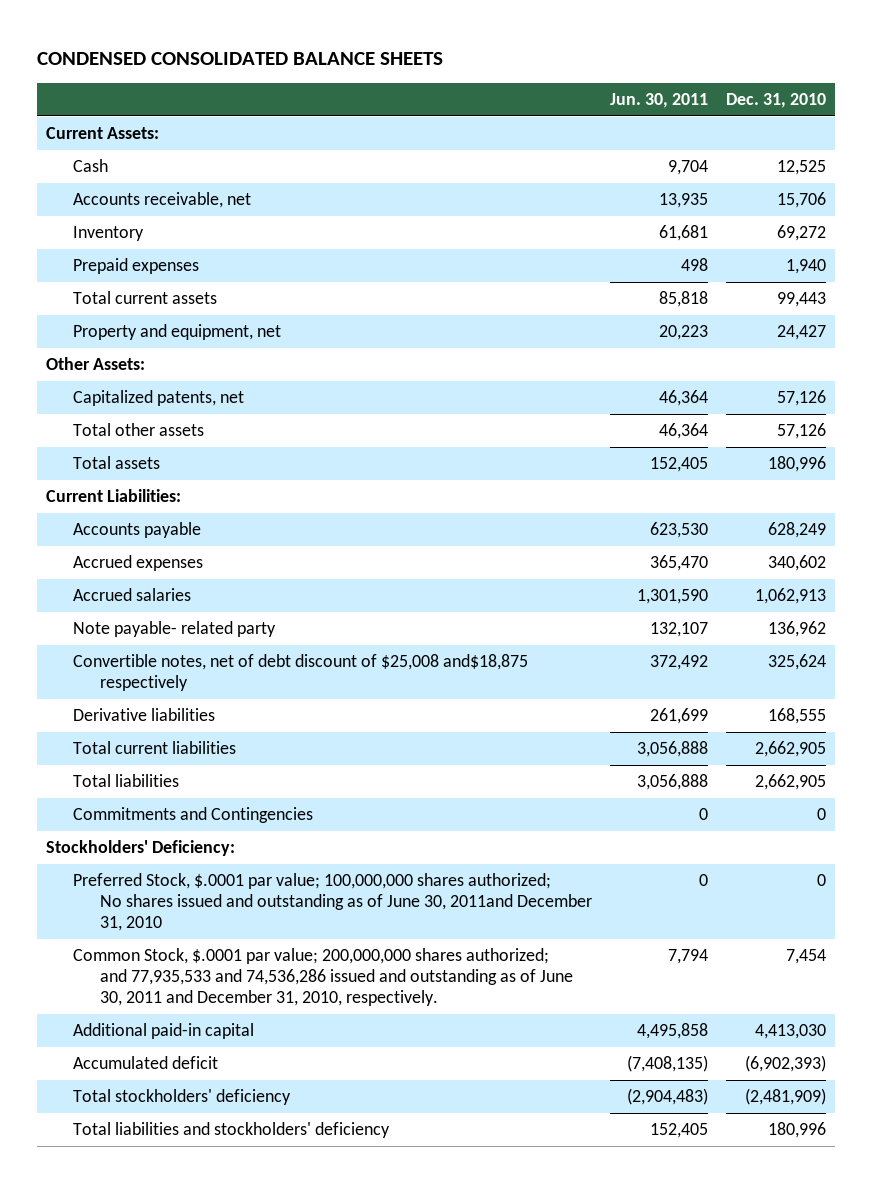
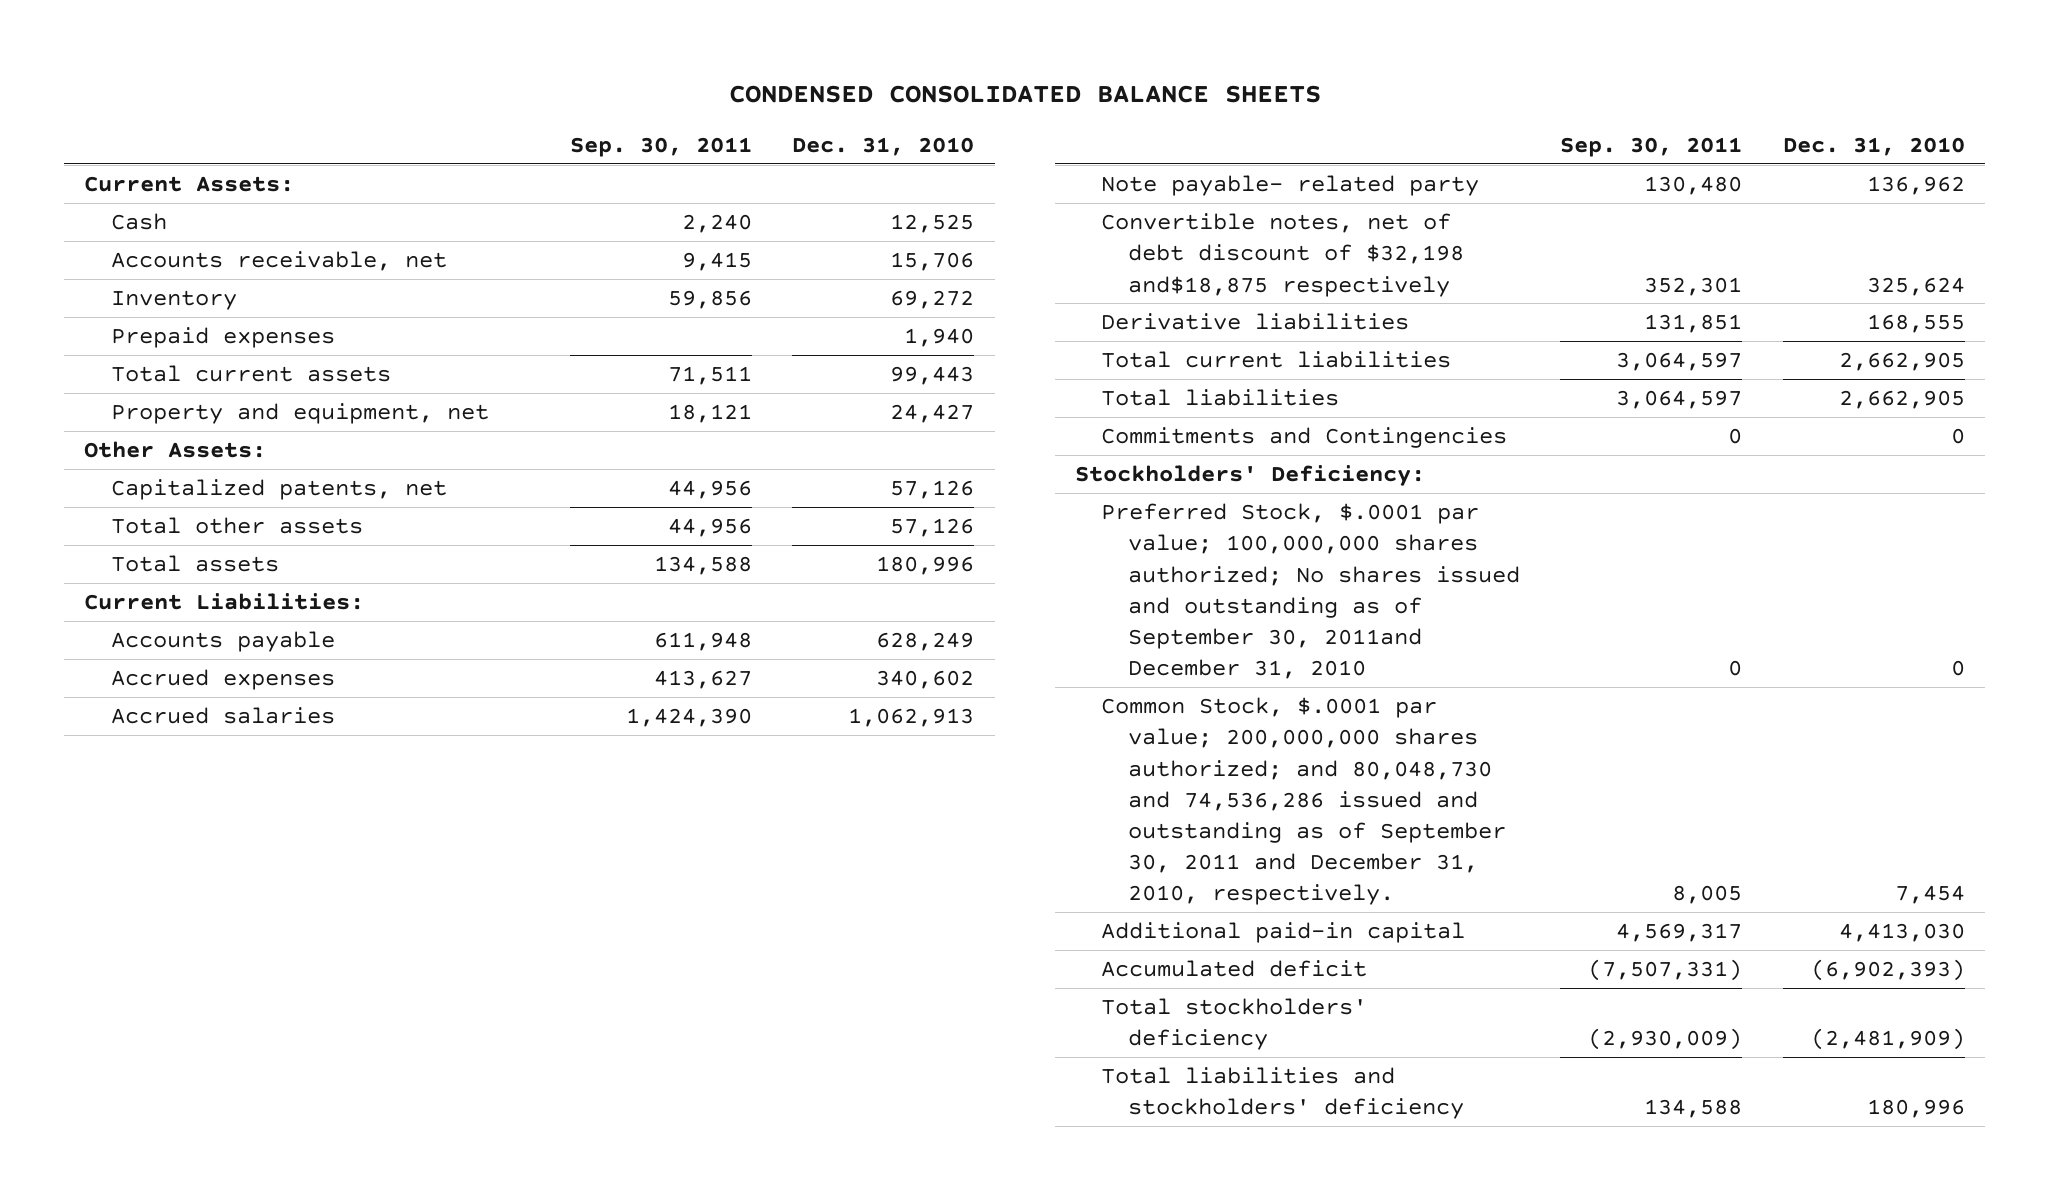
[610,93,709,109] Jun. 30, 2011 -> none
none -> [569,136,752,157] Sep. 30, 2011
[73,654,529,692] Convertible notes, net of debt discount of $25,008 and$18,875 respectively -> [1101,213,1464,297] Convertible notes, net of debt discount of $32,198 and$18,875 respectively
[73,873,593,931] Preferred Stock, $.0001 par value; 100,000,000 shares authorized; No shares issued and outstanding as of June 30, 2011and December 31, 2010 -> [1101,503,1520,680] Preferred Stock, $.0001 par value; 100,000,000 shares authorized; No shares issued and outstanding as of September 30, 2011and December 31, 2010
[73,948,574,1006] Common Stock, $.0001 par value; 200,000,000 shares authorized; and 77,935,533 and 74,536,286 issued and outstanding as of June 30, 2011 and December 31, 2010, respectively. -> [1101,697,1506,906] Common Stock, $.0001 par value; 200,000,000 shares authorized; and 80,048,730 and 74,536,286 issued and outstanding as of September 30, 2011 and December 31, 2010, respectively.

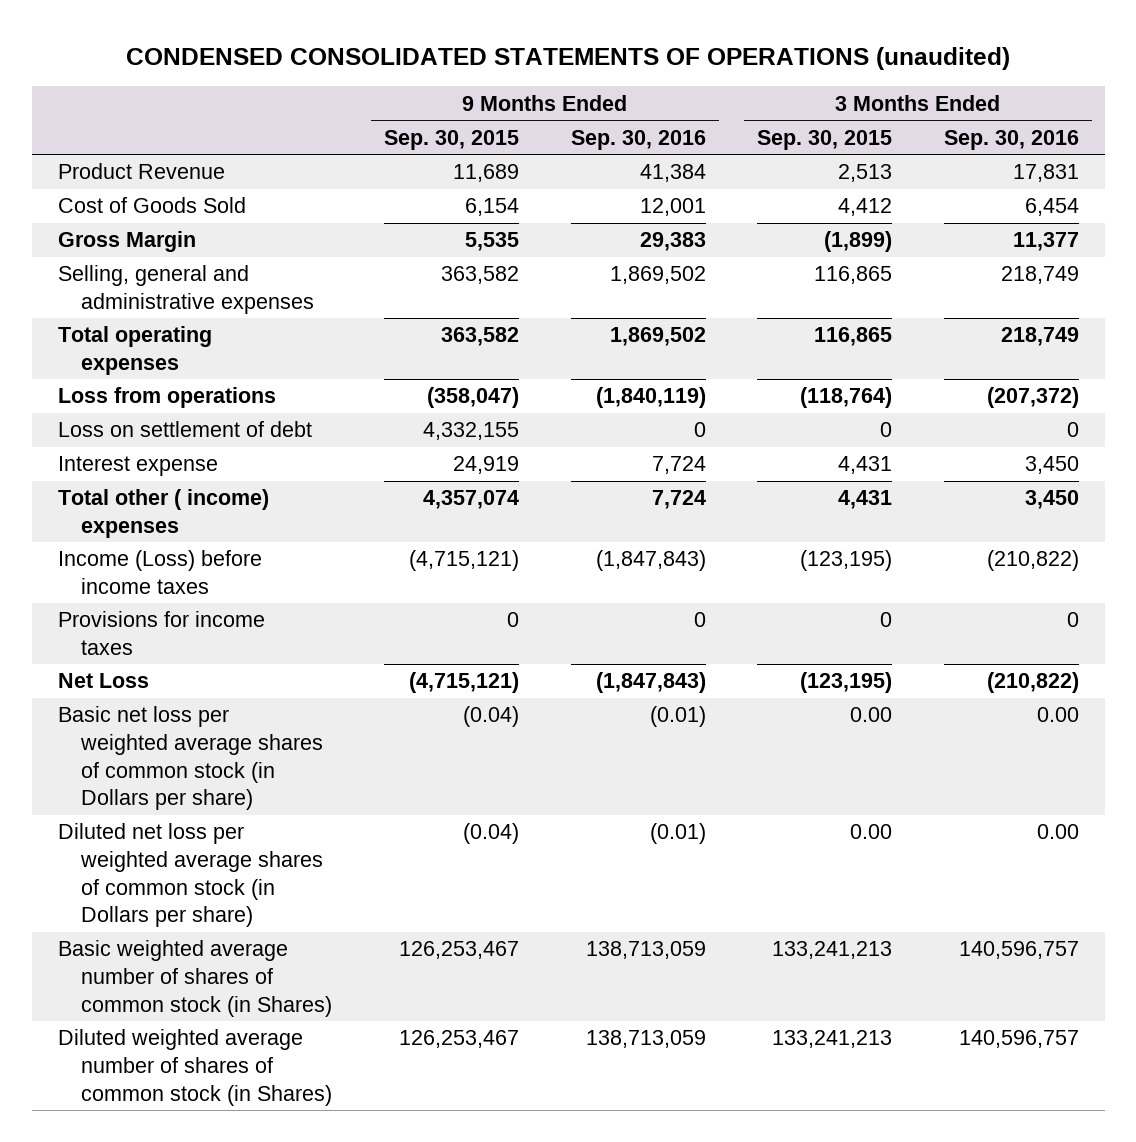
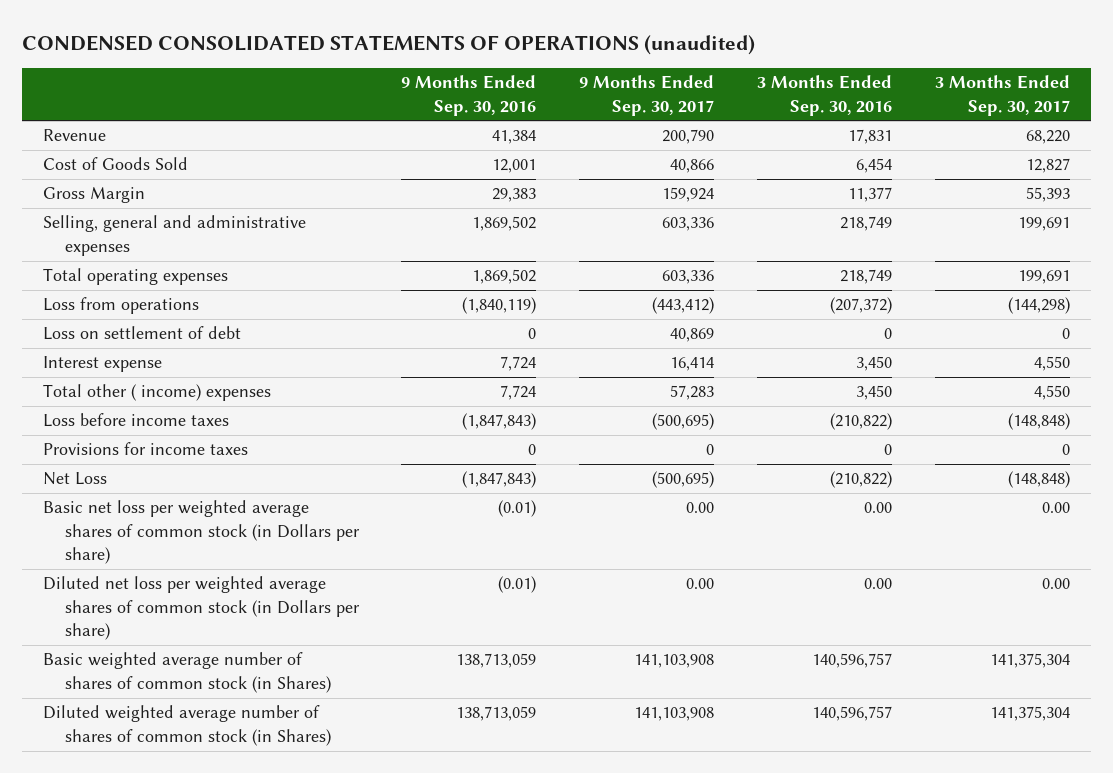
[384,129,520,150] Sep. 30, 2015 -> none
[757,129,893,150] Sep. 30, 2015 -> none
none -> [579,75,715,116] 9 Months Ended Sep. 30, 2017
none -> [934,75,1070,116] 3 Months Ended Sep. 30, 2017
[57,163,225,180] Product Revenue -> [43,129,107,142] Revenue
[57,550,262,594] Income (Loss) before income taxes -> [43,413,230,428] Loss before income taxes

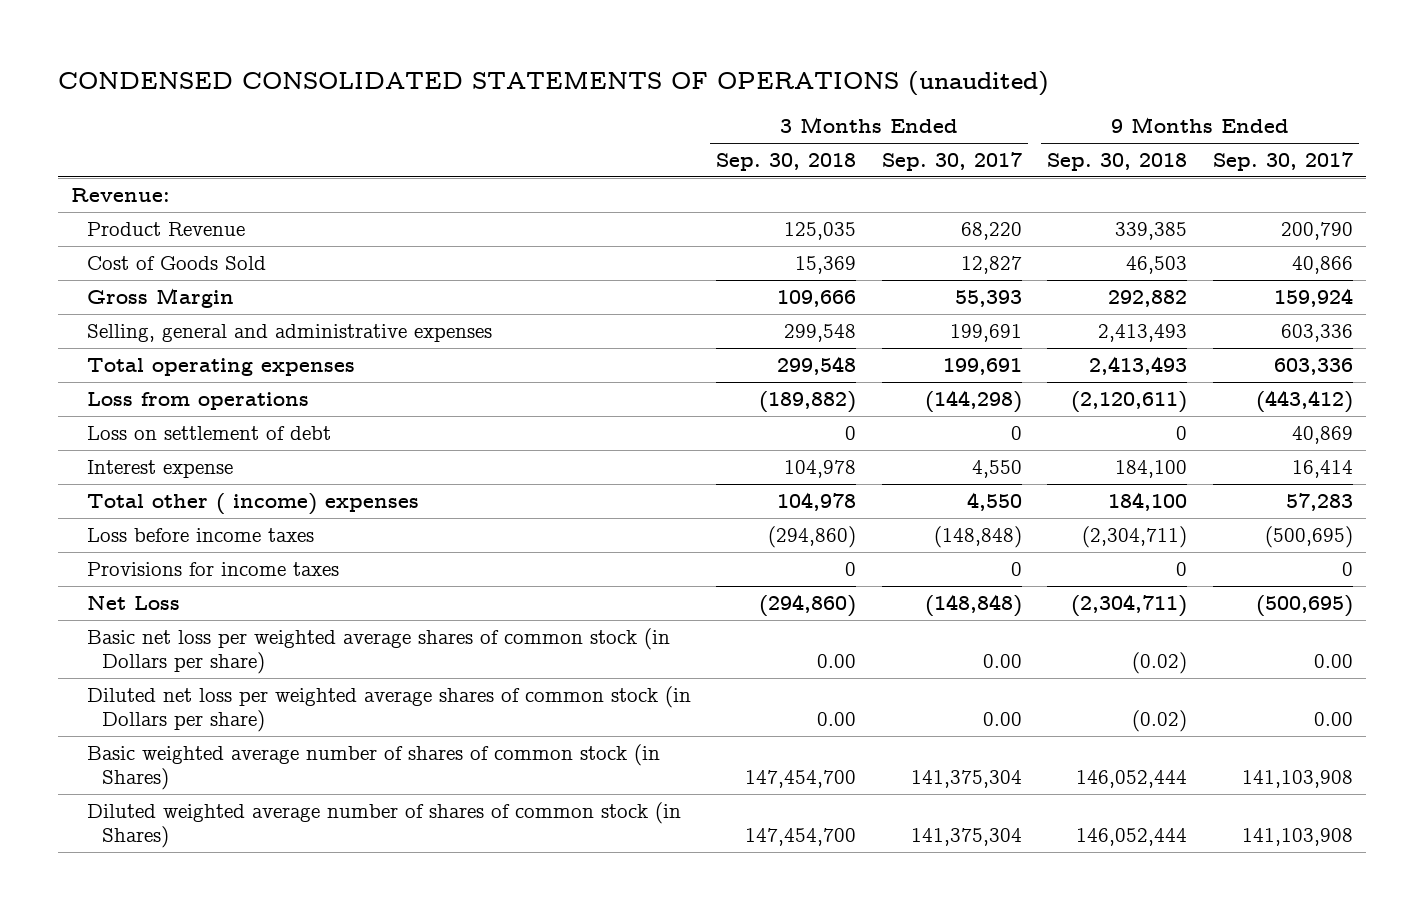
[401,75,537,116] 9 Months Ended Sep. 30, 2016 -> none
[757,75,893,116] 3 Months Ended Sep. 30, 2016 -> none
none -> [716,152,857,171] Sep. 30, 2018
none -> [1047,152,1188,171] Sep. 30, 2018
none -> [70,187,170,202] Revenue:
[43,129,107,142] Revenue -> [86,221,245,236] Product Revenue

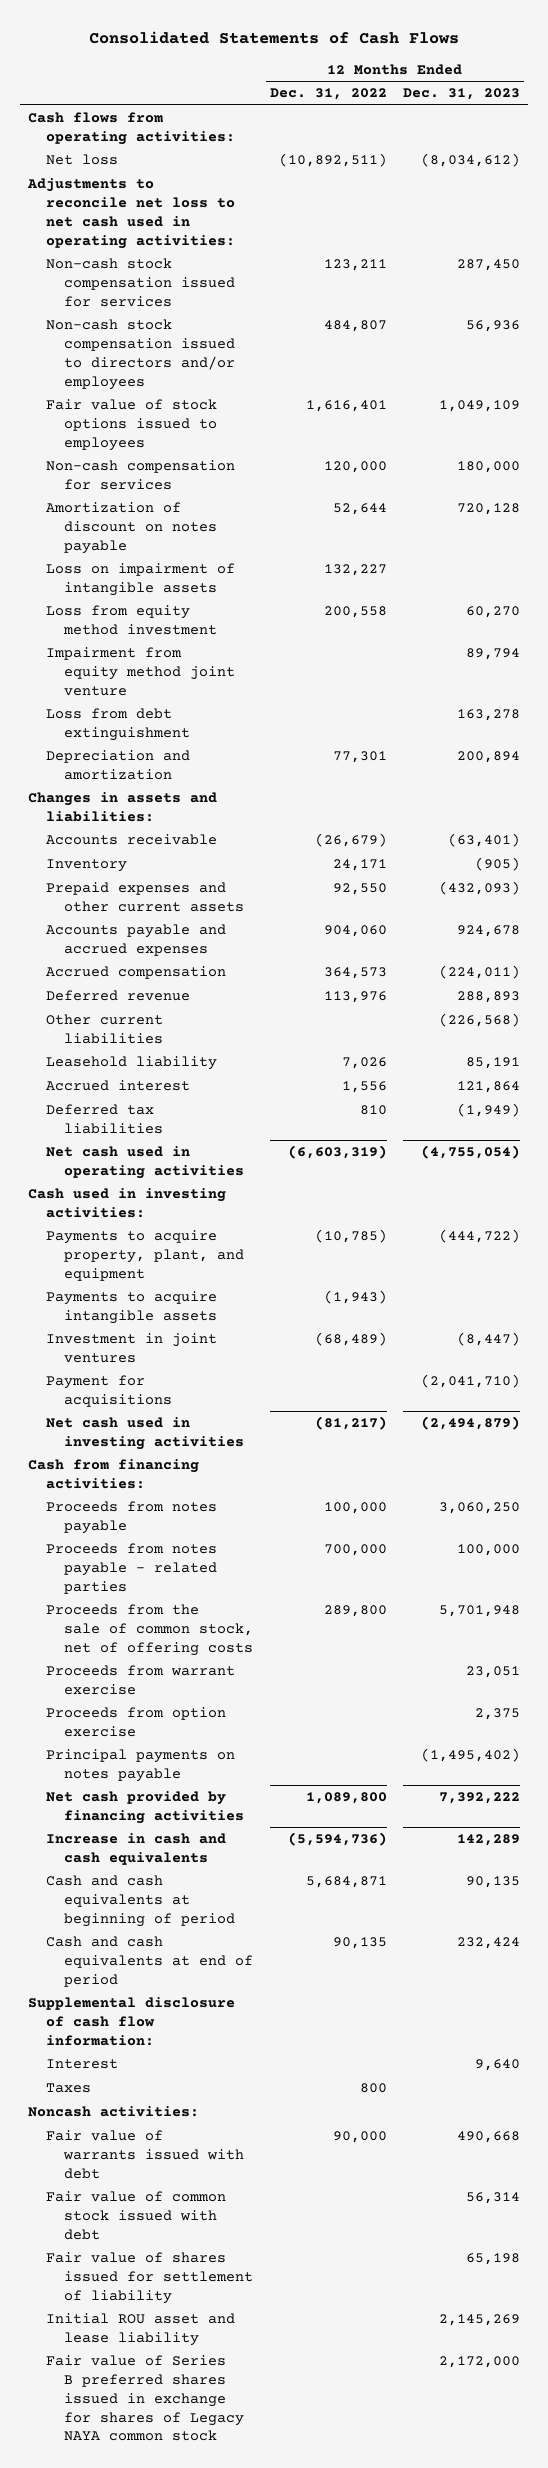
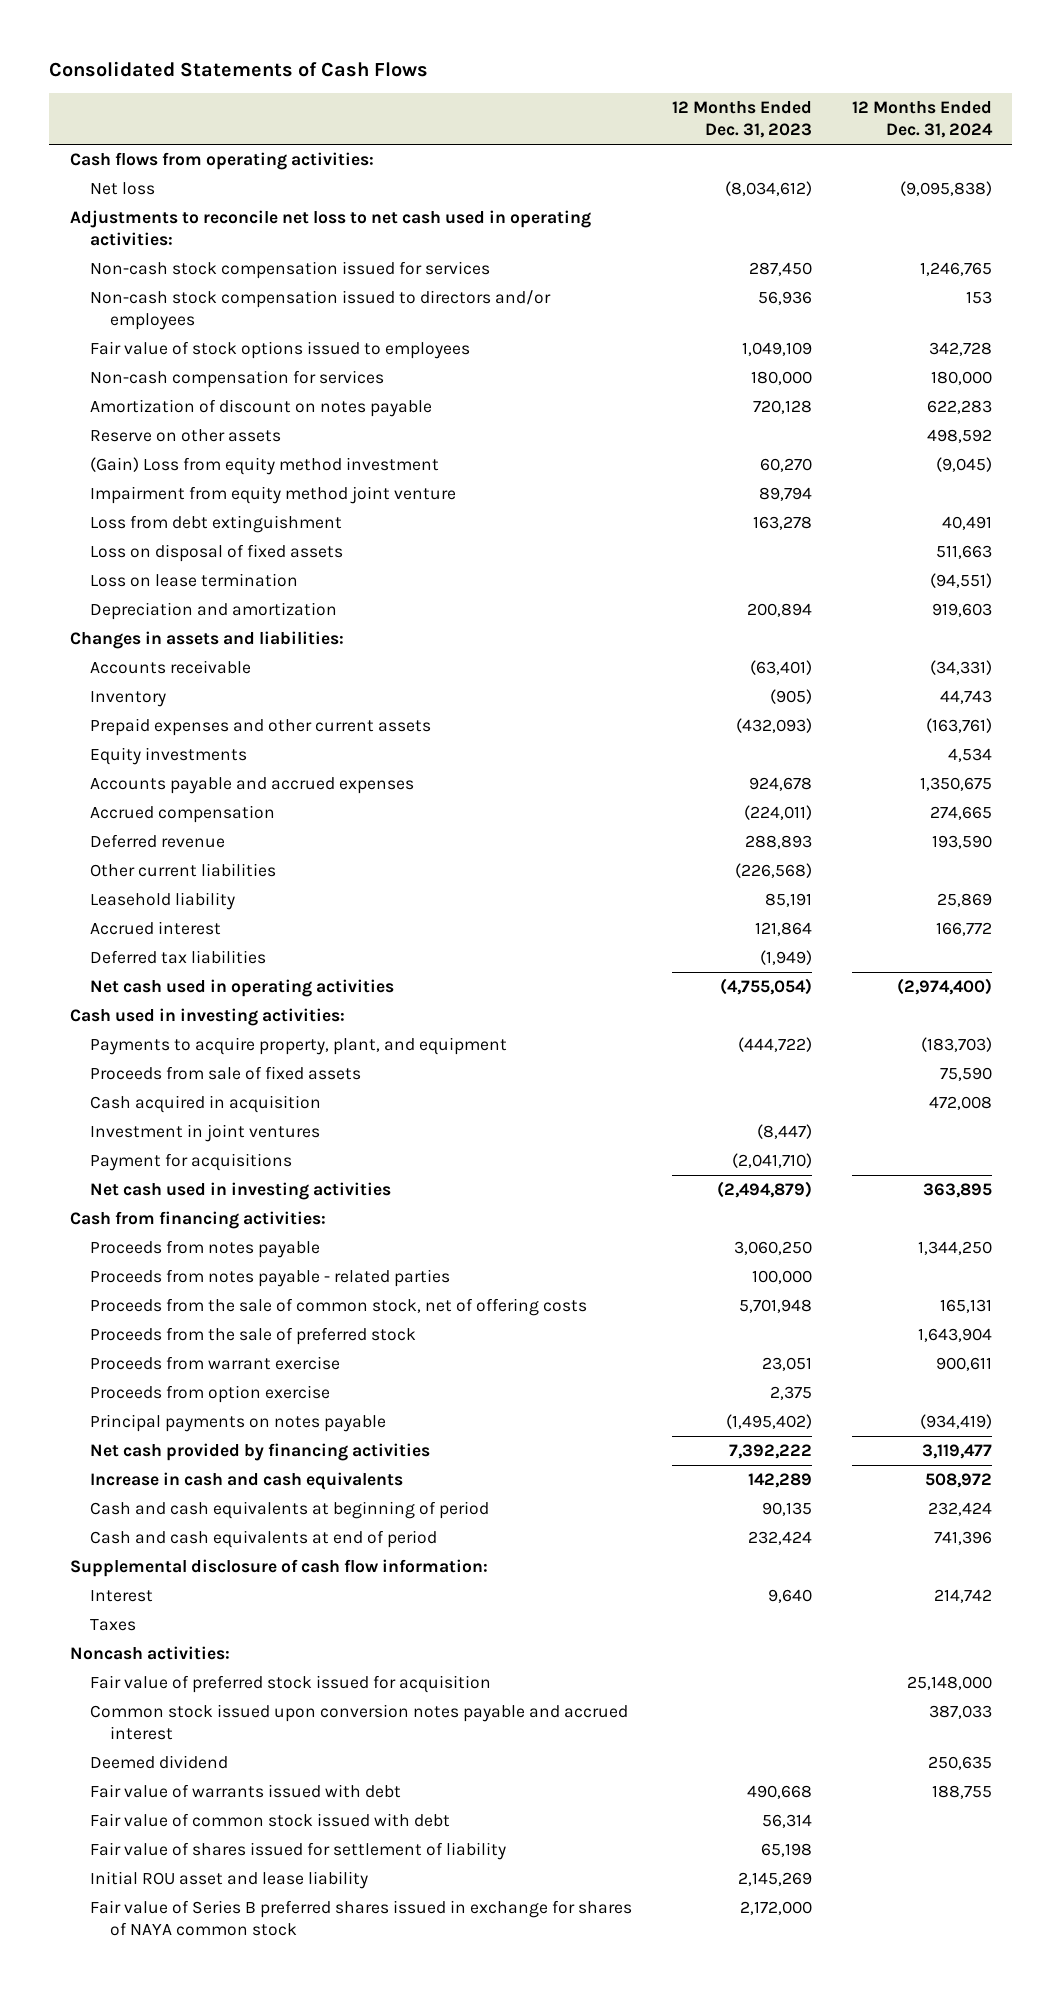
[269,88,387,101] Dec. 31, 2022 -> none
none -> [852,101,994,139] 12 Months Ended Dec. 31, 2024
[46,563,236,596] Loss on impairment of intangible assets -> none
none -> [89,428,281,442] Reserve on other assets
[46,605,218,635] Loss from equity method investment -> [89,456,439,475] (Gain) Loss from equity method investment
none -> [89,543,343,562] Loss on disposal of fixed assets
none -> [89,572,298,587] Loss on lease termination
none -> [89,746,247,765] Equity investments
[46,1291,218,1324] Payments to acquire intangible assets -> none
none -> [89,1065,361,1080] Proceeds from sale of fixed assets
none -> [89,1094,321,1113] Cash acquired in acquisition
none -> [89,1326,416,1345] Proceeds from the sale of preferred stock
none -> [89,1674,491,1693] Fair value of preferred stock issued for acquisition
none -> [89,1703,628,1740] Common stock issued upon conversion notes payable and accrued interest
none -> [89,1754,228,1769] Deemed dividend
[46,2355,245,2442] Fair value of Series B preferred shares issued in exchange for shares of Legacy NAYA common stock -> [89,1899,632,1936] Fair value of Series B preferred shares issued in exchange for shares of NAYA common stock

